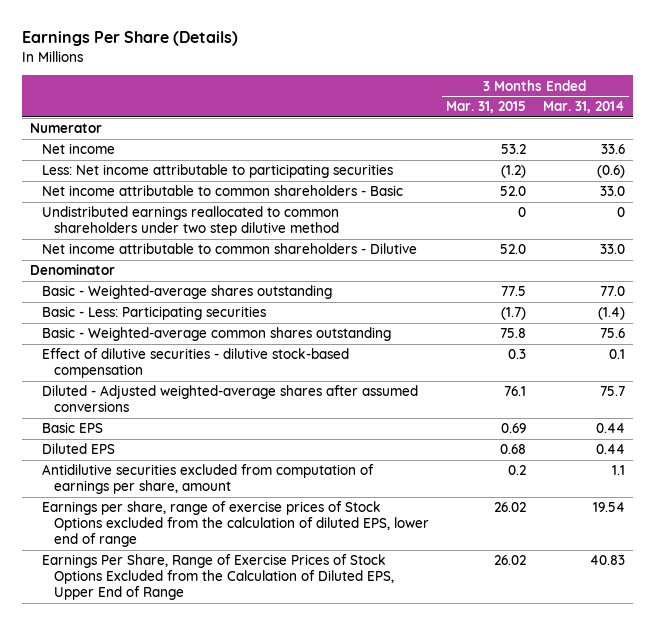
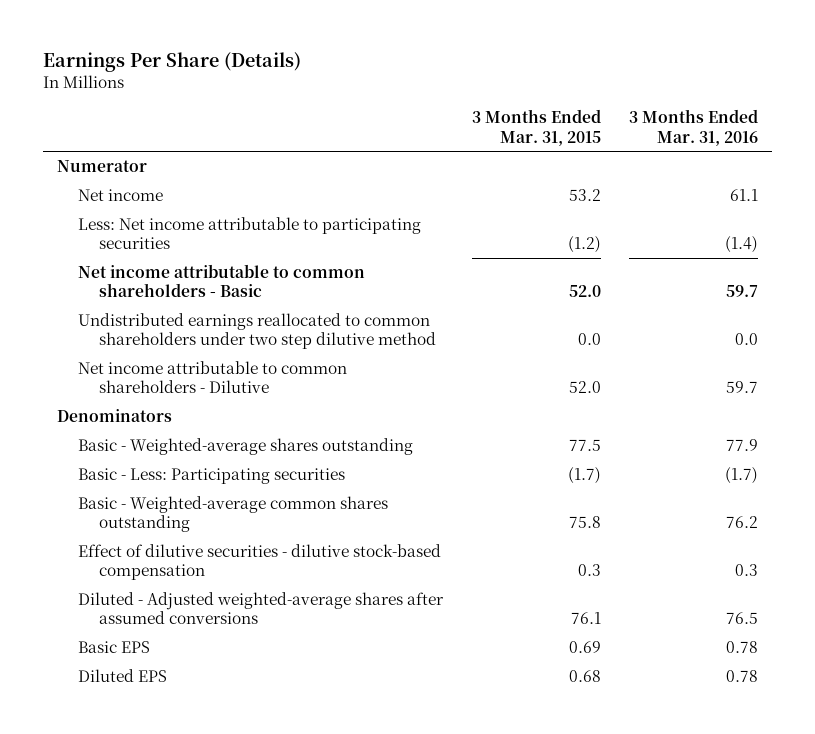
[542,101,625,114] Mar. 31, 2014 -> none
none -> [629,109,759,146] 3 Months Ended Mar. 31, 2016
[518,207,527,218] 0 -> [577,333,601,346] 0.0
[30,264,116,276] Denominator -> [56,409,172,423] Denominators
[42,464,375,495] Antidilutive securities excluded from computation of earnings per share, amount -> none
[42,501,430,548] Earnings per share, range of exercise prices of Stock Options excluded from the calculation of diluted EPS, lower end of range -> none
[42,554,395,601] Earnings Per Share, Range of Exercise Prices of Stock Options Excluded from the Calculation of Diluted EPS, Upper End of Range -> none

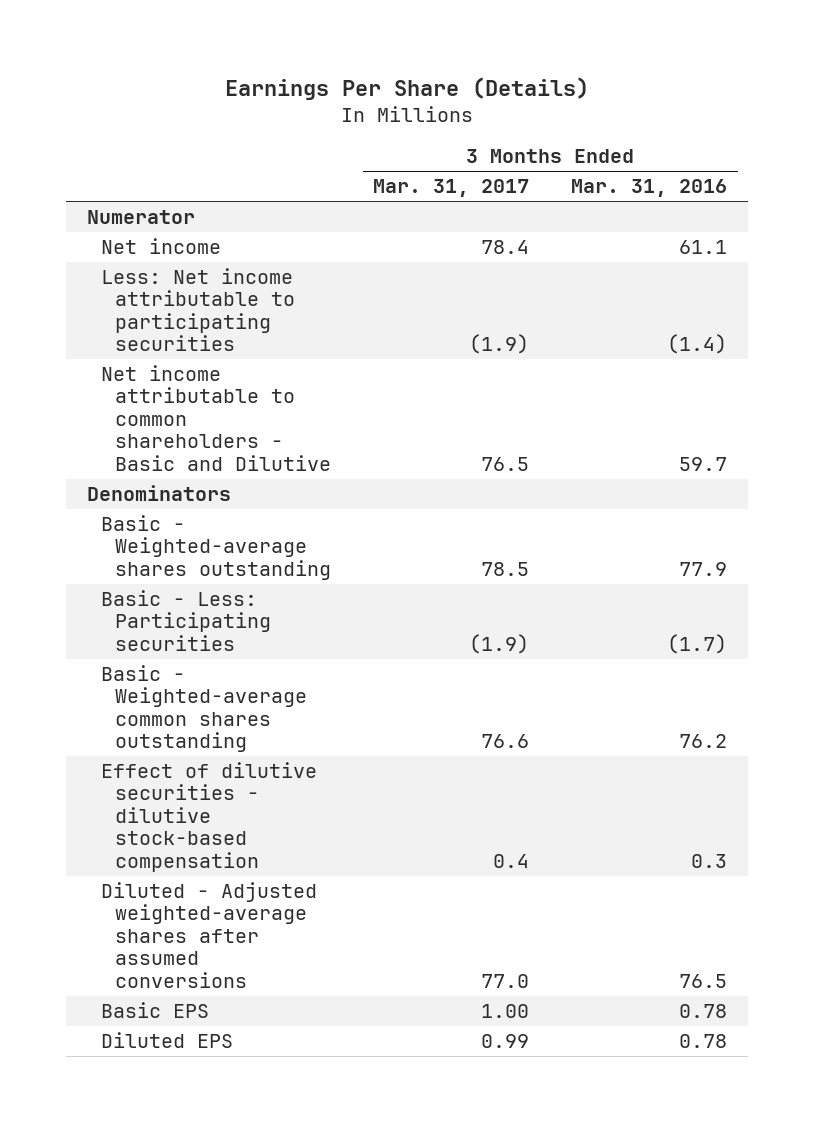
[471,109,601,146] 3 Months Ended Mar. 31, 2015 -> none
none -> [373,179,530,198] Mar. 31, 2017
[77,264,365,298] Net income attributable to common shareholders - Basic -> none
[77,313,437,350] Undistributed earnings reallocated to common shareholders under two step dilutive method -> none
[77,361,347,394] Net income attributable to common shareholders - Dilutive -> [100,365,332,471] Net income attributable to common shareholders - Basic and Dilutive

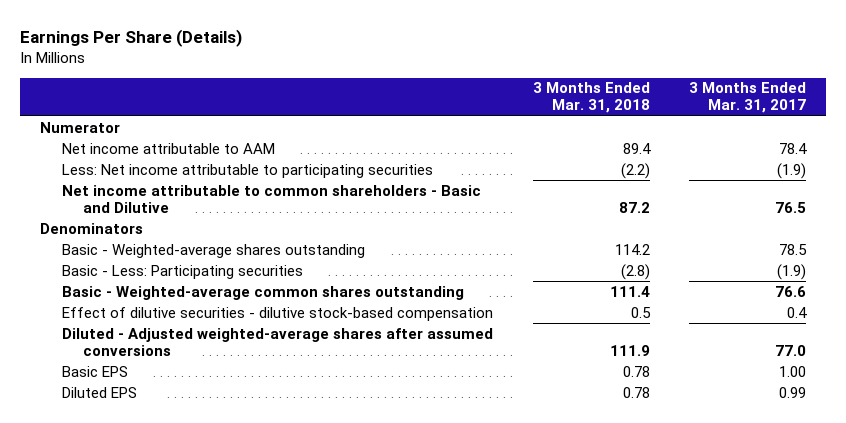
[571,179,728,198] Mar. 31, 2016 -> none
none -> [532,82,650,114] 3 Months Ended Mar. 31, 2018
[100,238,221,255] Net income -> [61,142,275,154] Net income attributable to AAM

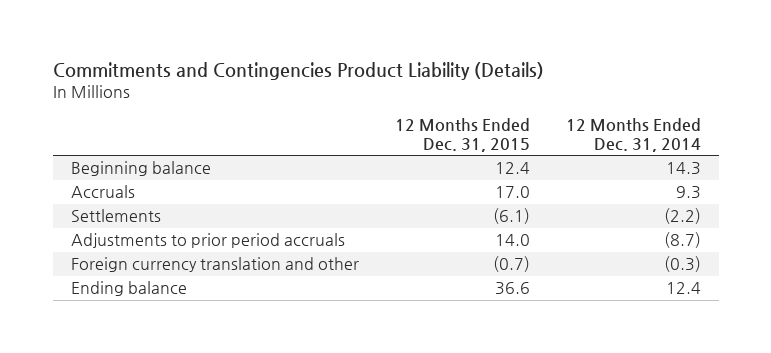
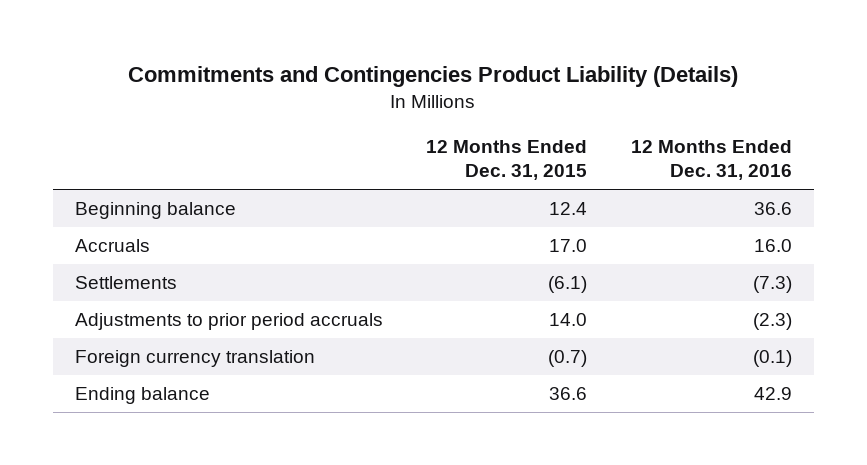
[565,117,701,153] 12 Months Ended Dec. 31, 2014 -> none
none -> [631,139,793,181] 12 Months Ended Dec. 31, 2016
[70,257,359,273] Foreign currency translation and other -> [74,350,315,368] Foreign currency translation

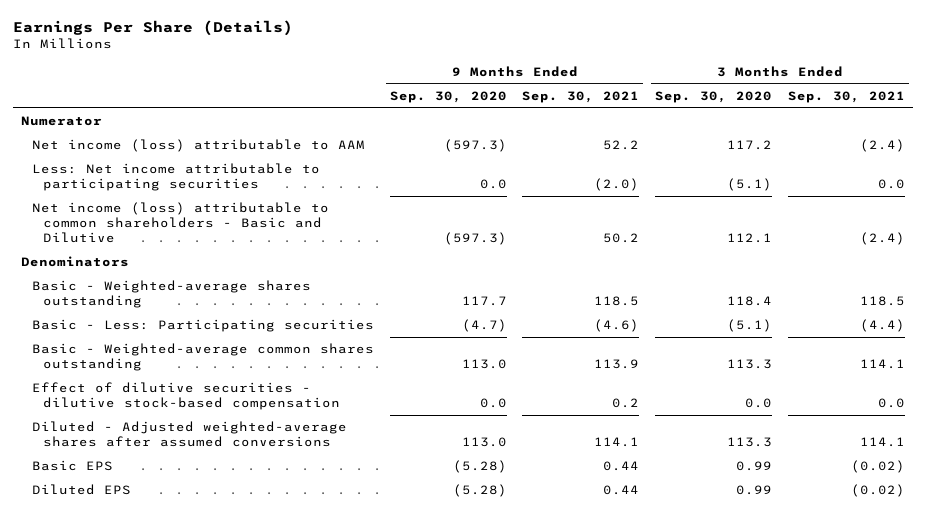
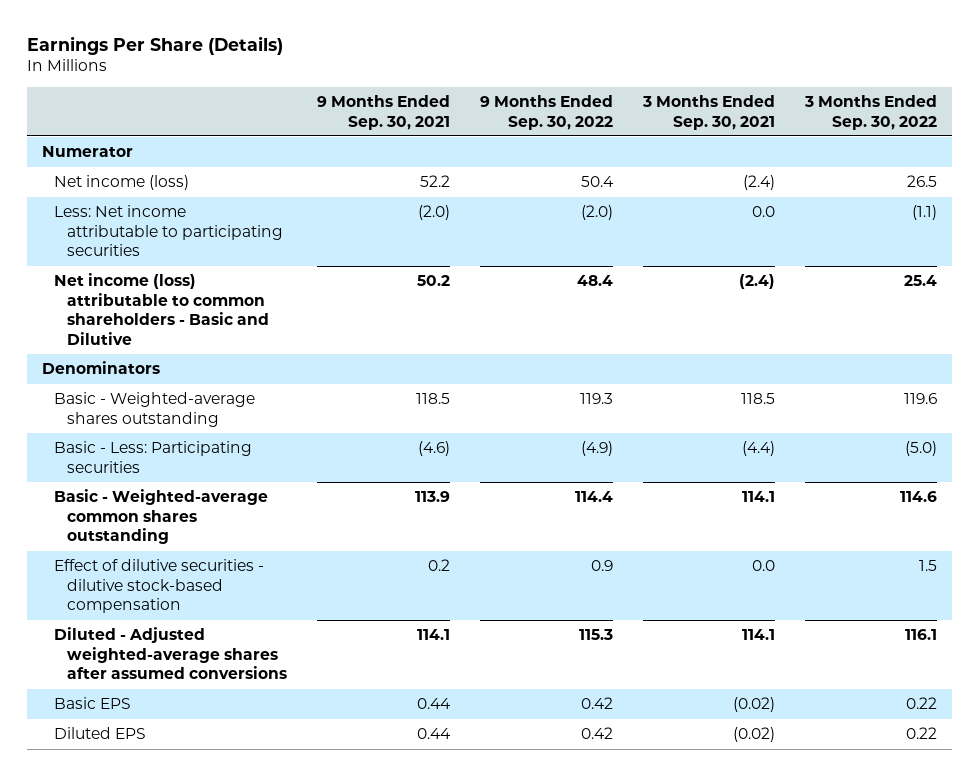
[389,90,507,103] Sep. 30, 2020 -> none
[655,90,773,103] Sep. 30, 2020 -> none
none -> [479,95,613,130] 9 Months Ended Sep. 30, 2022
none -> [804,95,938,130] 3 Months Ended Sep. 30, 2022
[31,139,365,153] Net income (loss) attributable to AAM -> [54,175,190,191] Net income (loss)

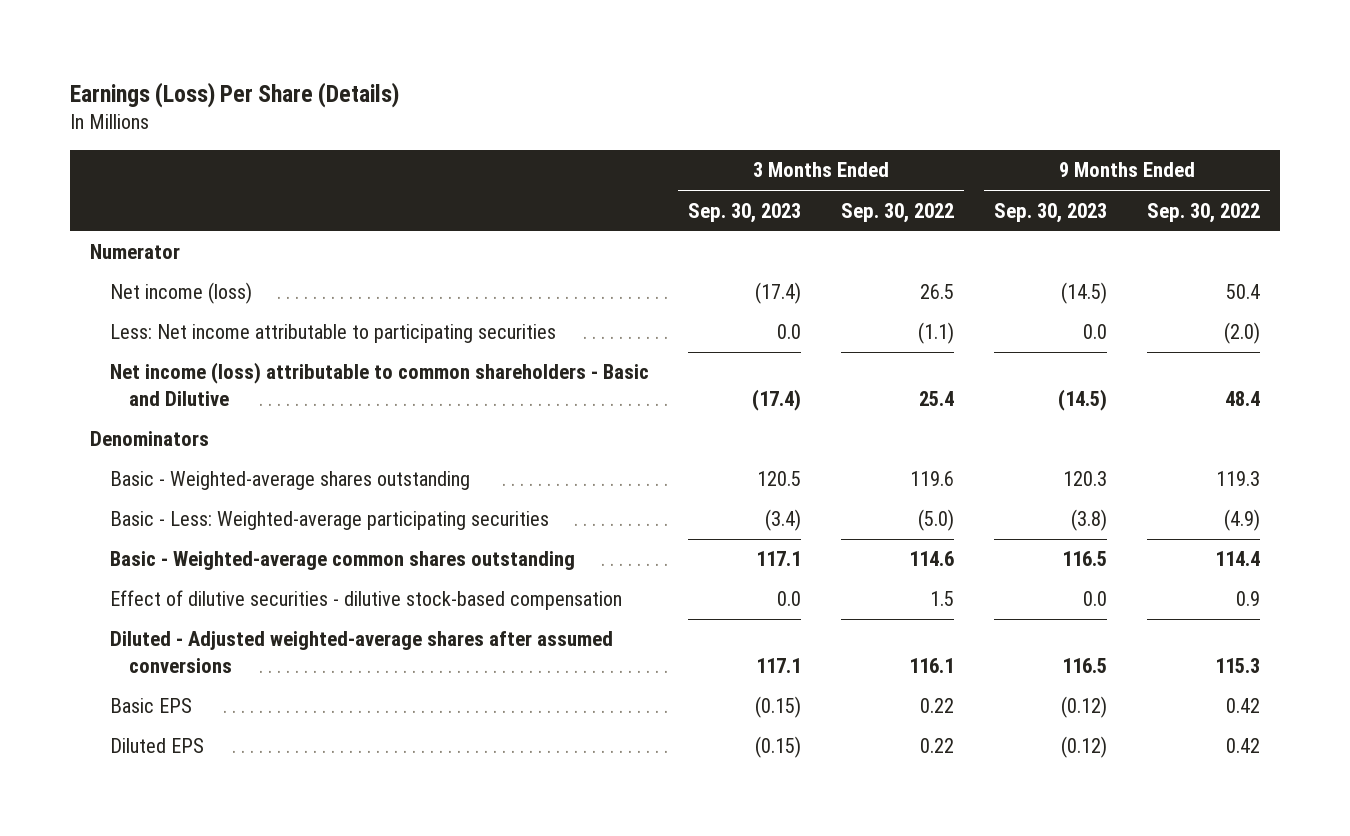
[26,35,283,55] Earnings Per Share (Details) -> [70,81,400,108] Earnings (Loss) Per Share (Details)
[316,95,450,130] 9 Months Ended Sep. 30, 2021 -> none
[641,95,775,130] 3 Months Ended Sep. 30, 2021 -> none
none -> [688,202,802,223] Sep. 30, 2023
none -> [993,202,1107,223] Sep. 30, 2023
[54,441,253,473] Basic - Less: Participating securities -> [109,511,549,531] Basic - Less: Weighted-average participating securities

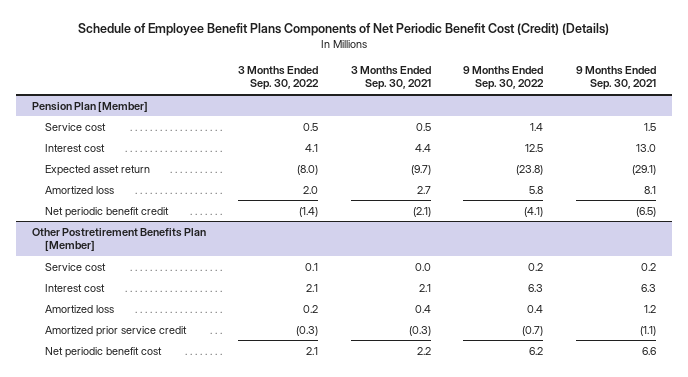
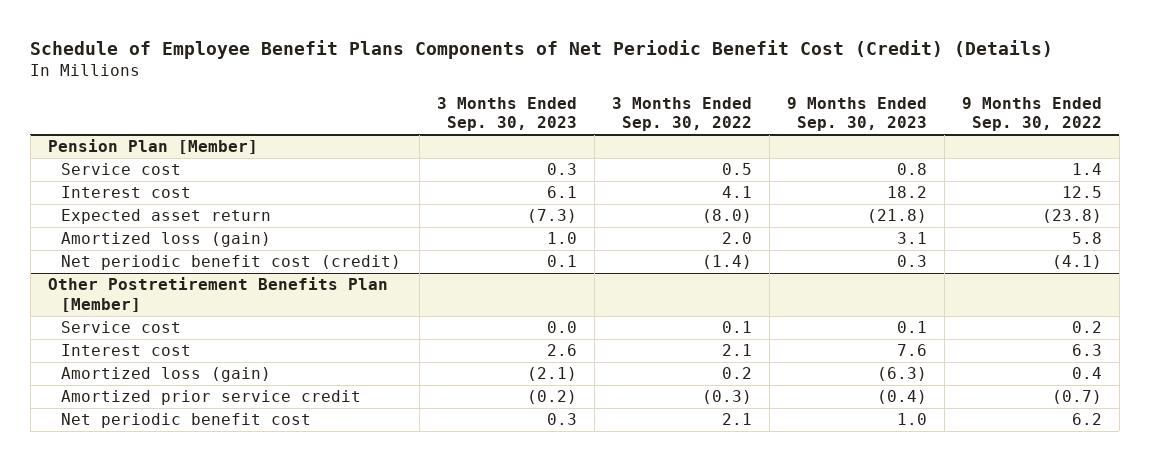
[350,65,431,91] 3 Months Ended Sep. 30, 2021 -> none
[575,65,656,91] 9 Months Ended Sep. 30, 2021 -> none
none -> [436,97,577,132] 3 Months Ended Sep. 30, 2023
none -> [786,97,927,132] 9 Months Ended Sep. 30, 2023
[45,185,115,194] Amortized loss -> [61,232,272,248] Amortized loss (gain)
[45,206,170,218] Net periodic benefit credit -> [61,255,402,271] Net periodic benefit cost (credit)
[45,304,115,313] Amortized loss -> [61,367,272,383] Amortized loss (gain)

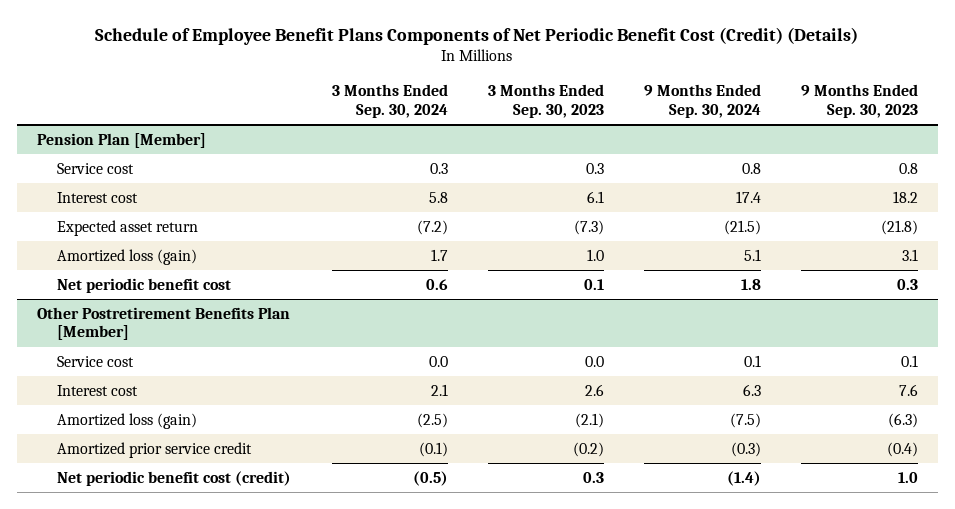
[611,97,752,132] 3 Months Ended Sep. 30, 2022 -> none
[961,97,1102,132] 9 Months Ended Sep. 30, 2022 -> none
none -> [331,84,448,119] 3 Months Ended Sep. 30, 2024
none -> [643,84,761,119] 9 Months Ended Sep. 30, 2024
[61,255,402,271] Net periodic benefit cost (credit) -> [57,277,232,293] Net periodic benefit cost
[61,413,312,429] Net periodic benefit cost -> [57,470,292,486] Net periodic benefit cost (credit)

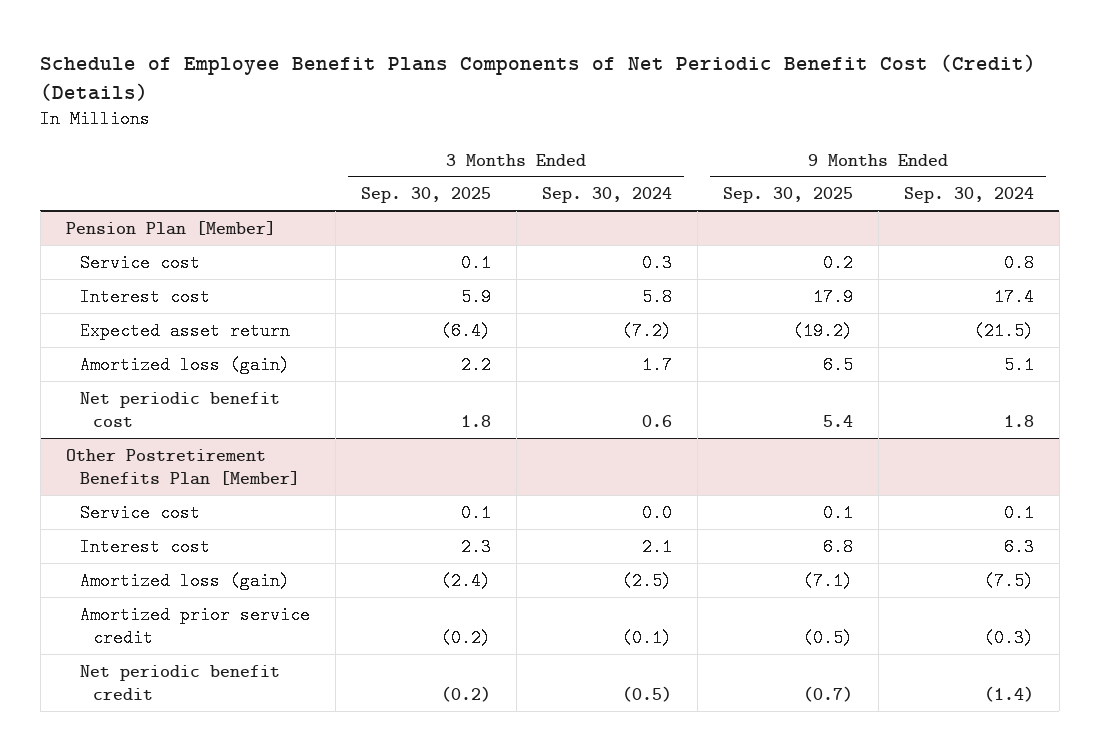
[487,84,604,119] 3 Months Ended Sep. 30, 2023 -> none
[801,84,919,119] 9 Months Ended Sep. 30, 2023 -> none
none -> [360,187,491,204] Sep. 30, 2025
none -> [722,187,853,204] Sep. 30, 2025
[57,470,292,486] Net periodic benefit cost (credit) -> [79,664,280,701] Net periodic benefit credit

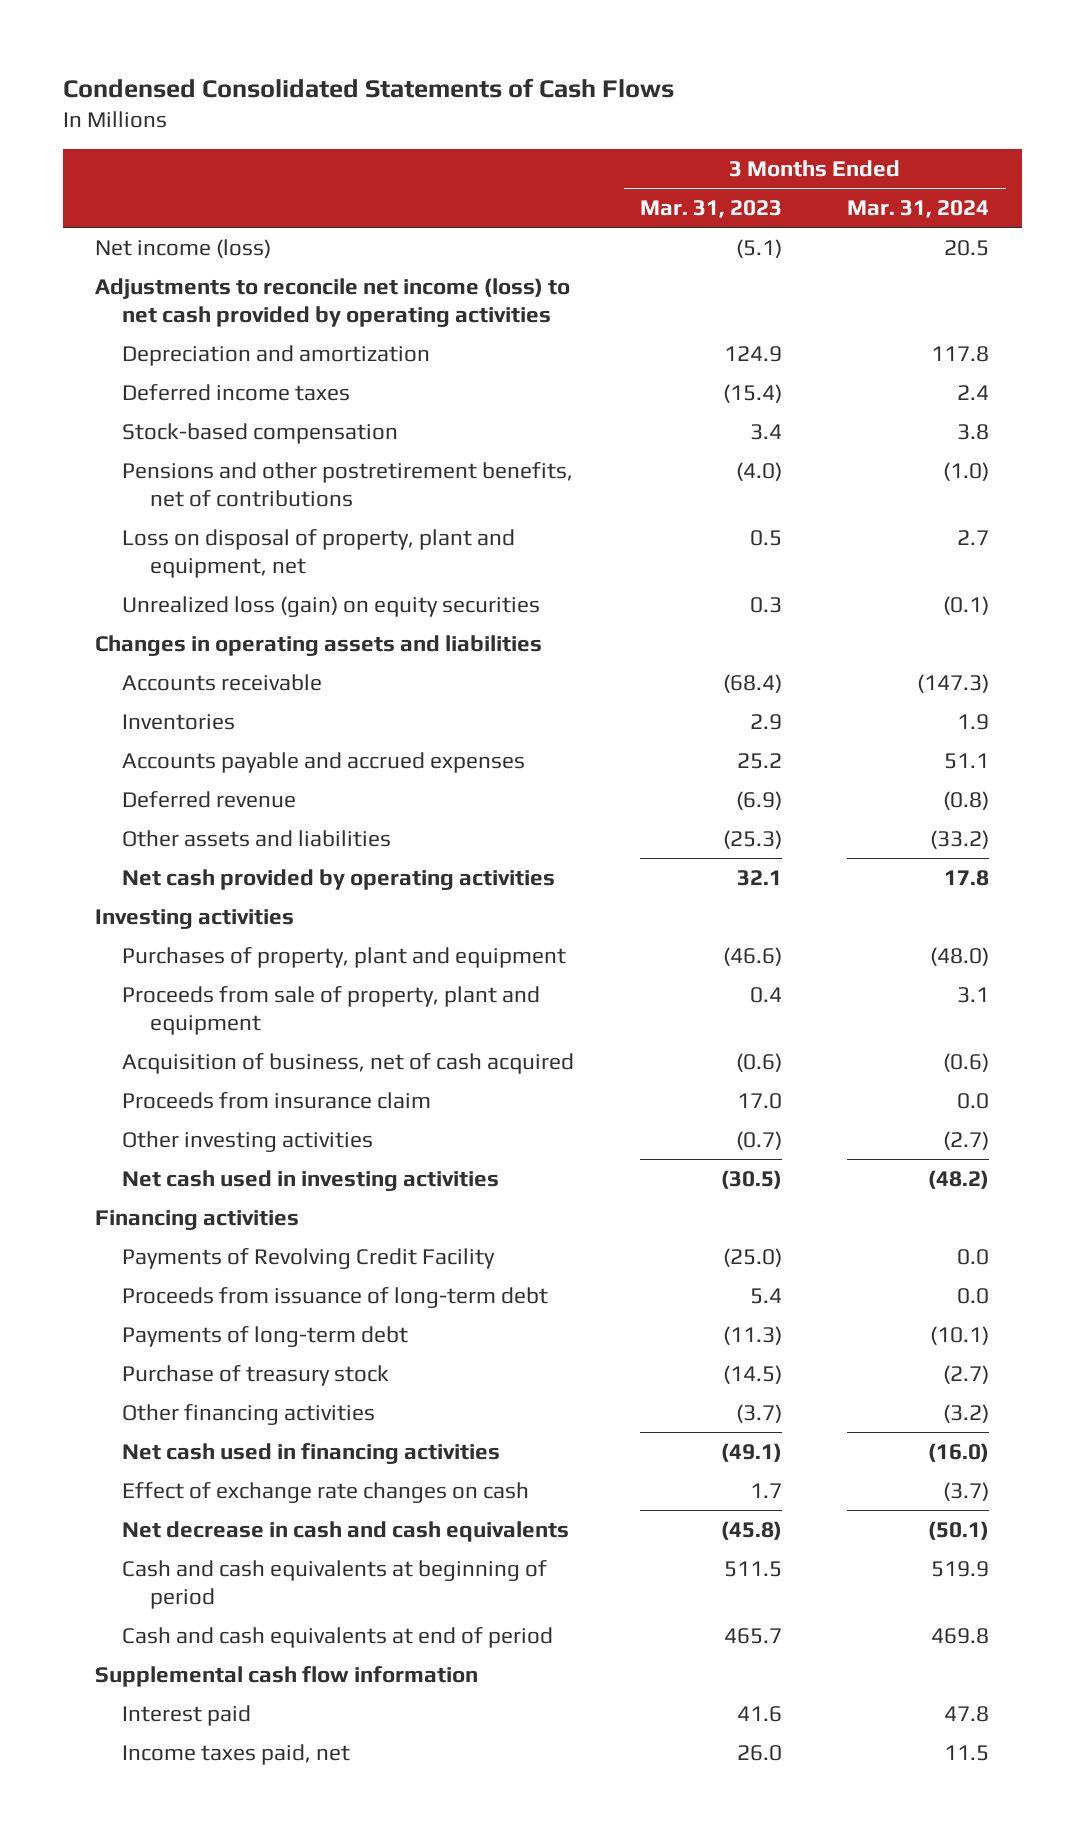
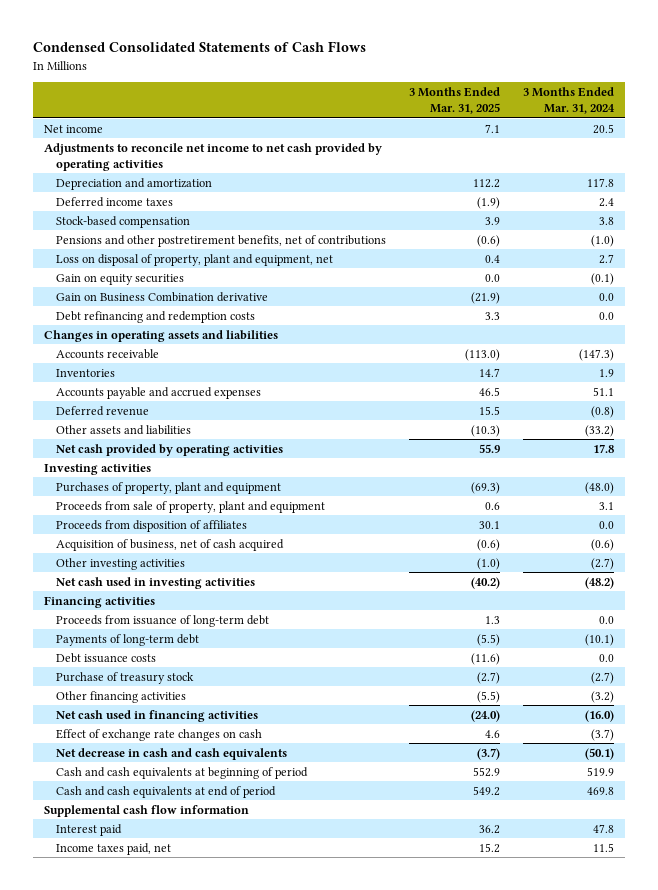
[639,200,782,219] Mar. 31, 2023 -> none
none -> [409,87,501,115] 3 Months Ended Mar. 31, 2025
[95,238,272,258] Net income (loss) -> [44,124,104,133] Net income
[95,277,571,327] Adjustments to reconcile net income (loss) to net cash provided by operating activities -> [44,142,383,171] Adjustments to reconcile net income to net cash provided by operating activities
[122,595,541,617] Unrealized loss (gain) on equity securities -> [56,273,185,285] Gain on equity securities
none -> [56,291,269,302] Gain on Business Combination derivative
none -> [56,310,256,323] Debt refinancing and redemption costs
none -> [56,519,248,532] Proceeds from disposition of affiliates
[122,1091,432,1109] Proceeds from insurance claim -> none
[122,1247,496,1269] Payments of Revolving Credit Facility -> none
none -> [56,652,157,663] Debt issuance costs

